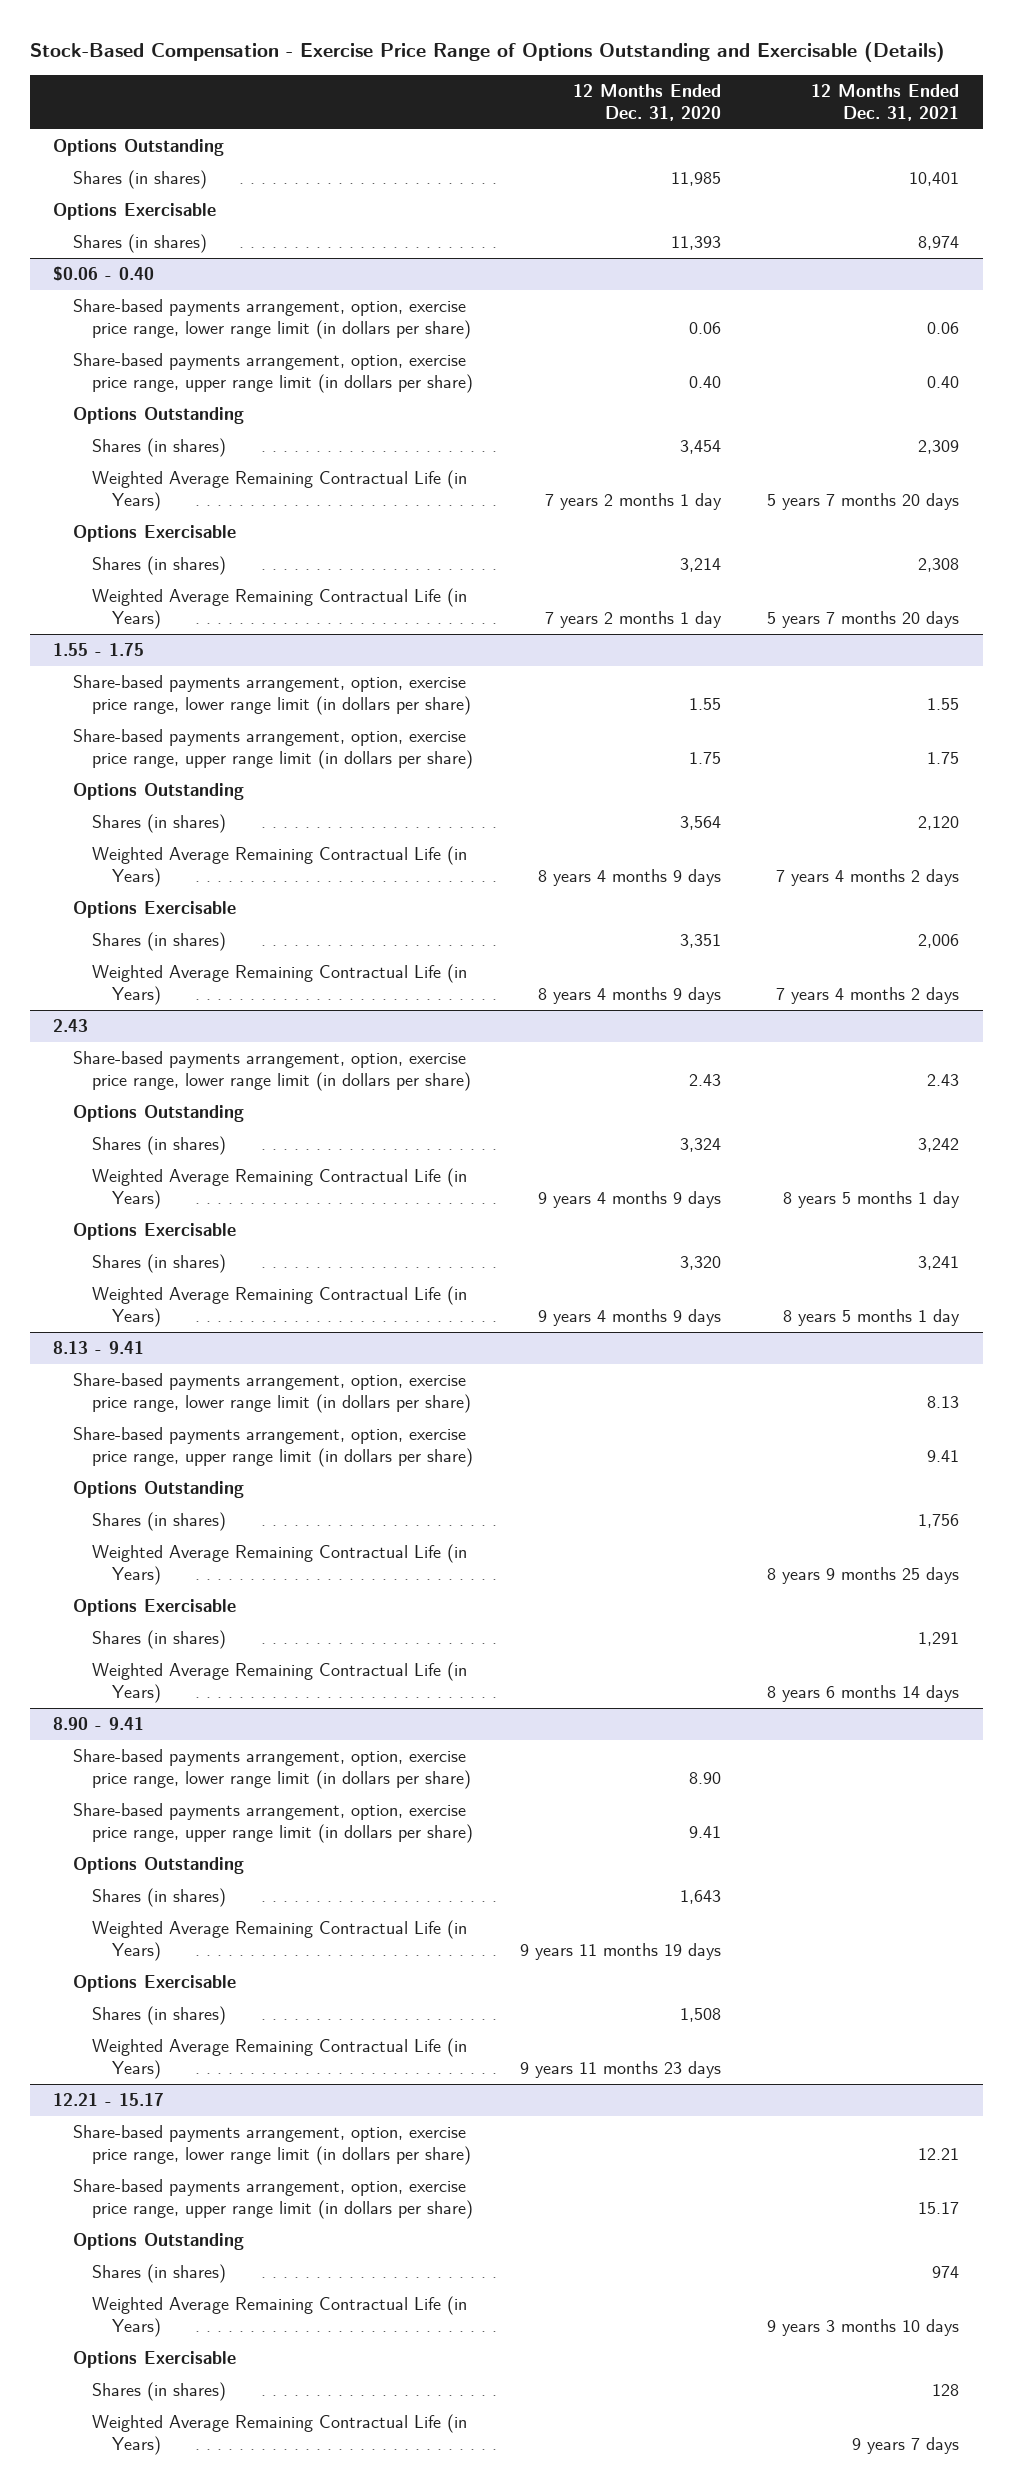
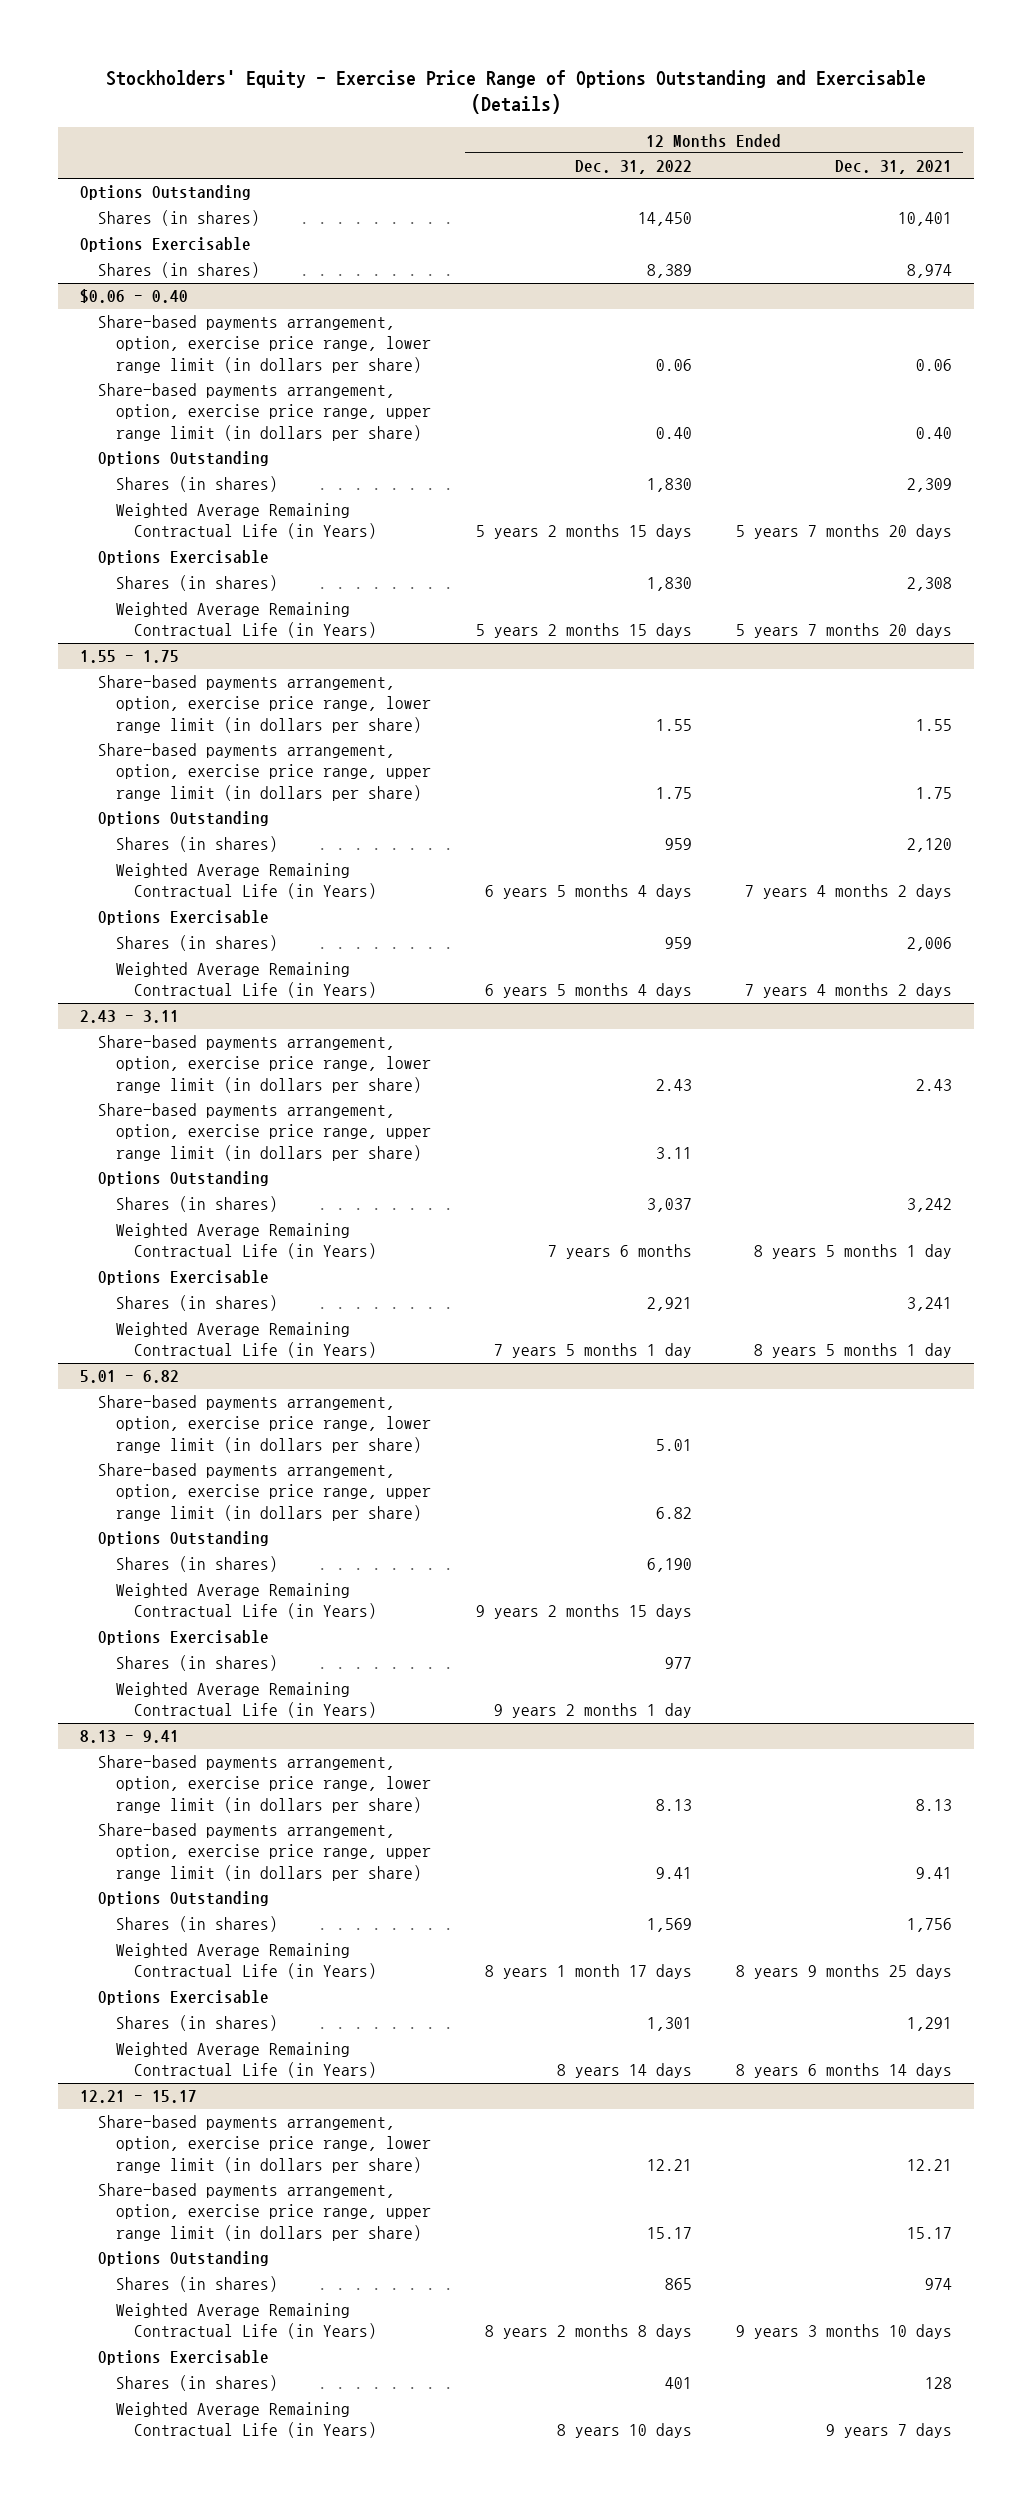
[29,42,945,63] Stock-Based Compensation - Exercise Price Range of Options Outstanding and Exercisable (Details) -> [105,69,926,115] Stockholders' Equity - Exercise Price Range of Options Outstanding and Exercisable (Details)
[572,83,721,122] 12 Months Ended Dec. 31, 2020 -> none
none -> [574,160,692,175] Dec. 31, 2022
[53,1019,89,1033] 2.43 -> [79,1010,179,1024] 2.43 - 3.11
none -> [97,1103,432,1161] Share-based payments arrangement, option, exercise price range, upper range limit (in dollars per share)
none -> [79,1370,179,1384] 5.01 - 6.82
none -> [97,1395,432,1453] Share-based payments arrangement, option, exercise price range, lower range limit (in dollars per share)
none -> [97,1463,432,1521] Share-based payments arrangement, option, exercise price range, upper range limit (in dollars per share)
none -> [97,1531,269,1547] Options Outstanding
none -> [116,1556,279,1573] Shares (in shares)
none -> [116,1583,378,1620] Weighted Average Remaining Contractual Life (in Years)
none -> [97,1630,269,1646] Options Exercisable
none -> [116,1655,279,1672] Shares (in shares)
none -> [116,1682,378,1719] Weighted Average Remaining Contractual Life (in Years)
[53,1717,145,1731] 8.90 - 9.41 -> none
[72,1749,472,1790] Share-based payments arrangement, option, exercise price range, lower range limit (in dollars per share) -> none
[72,1803,474,1844] Share-based payments arrangement, option, exercise price range, upper range limit (in dollars per share) -> none
[72,1857,244,1875] Options Outstanding -> none
[92,1888,227,1908] Shares (in shares) -> none
[92,1920,468,1962] Weighted Average Remaining Contractual Life (in Years) -> none
[72,1975,236,1993] Options Exercisable -> none
[92,2006,227,2026] Shares (in shares) -> none
[92,2038,468,2080] Weighted Average Remaining Contractual Life (in Years) -> none

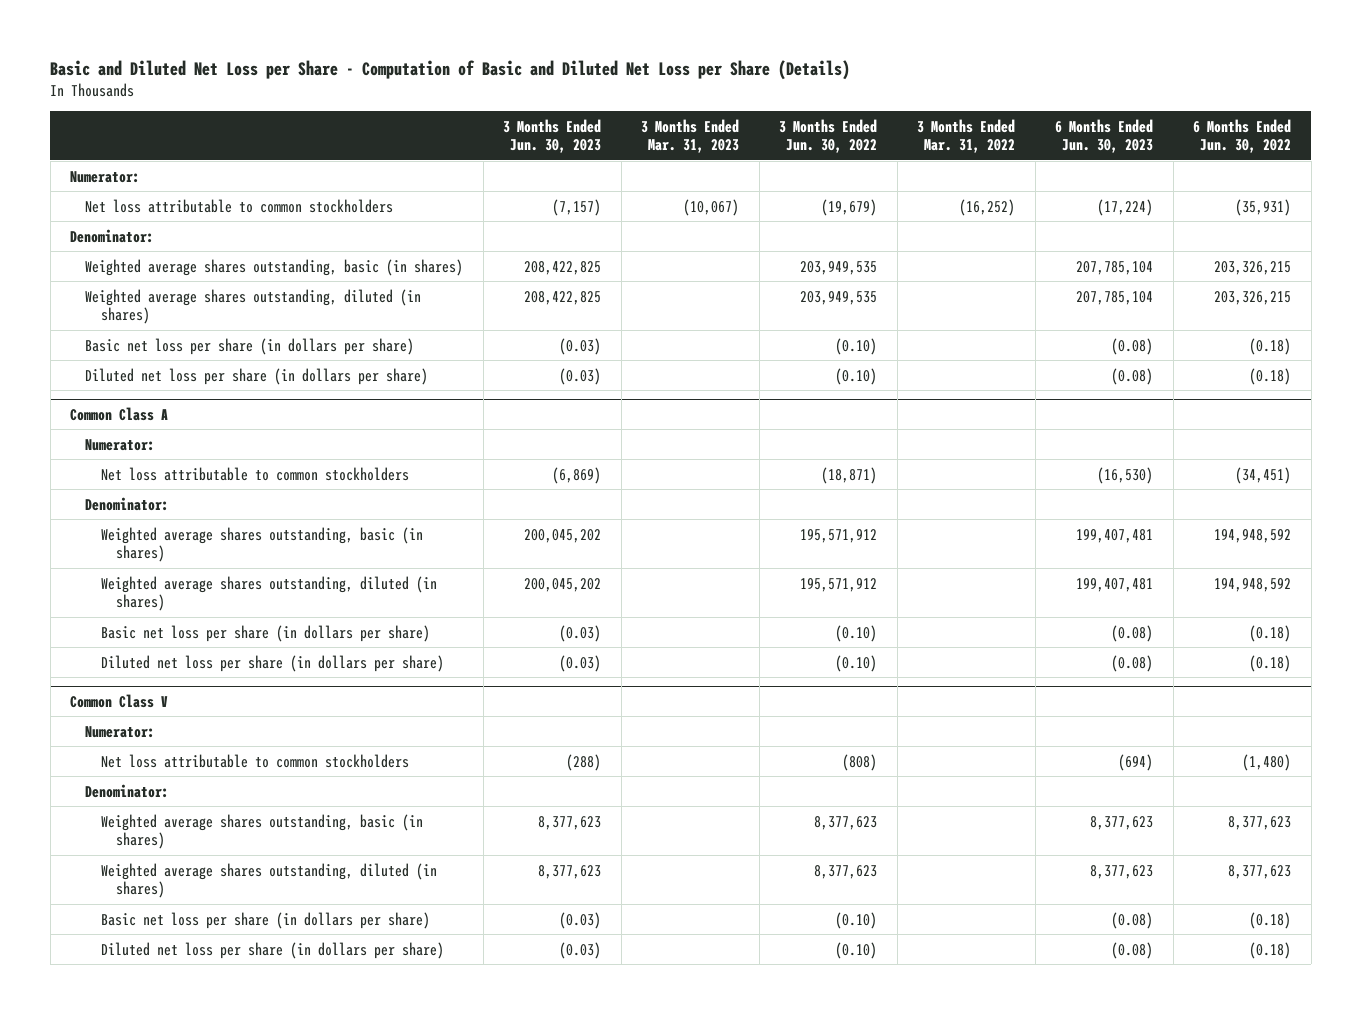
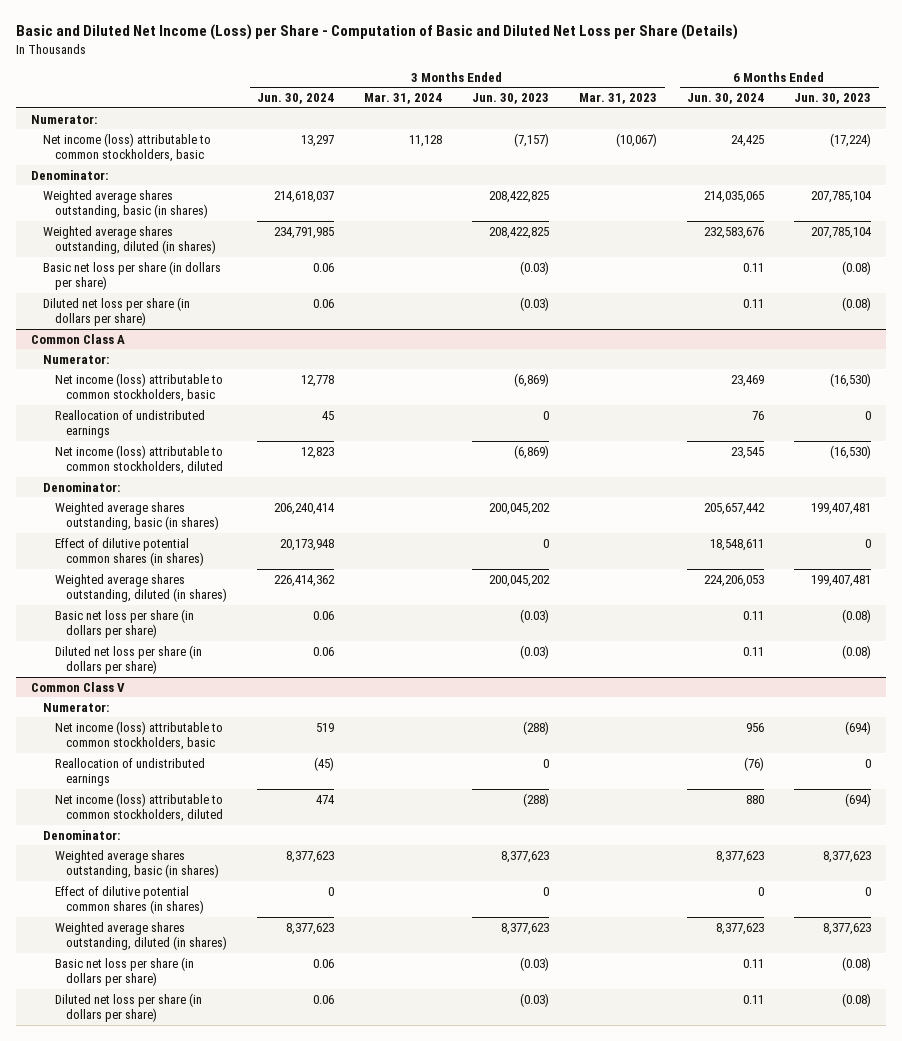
[50,59,851,80] Basic and Diluted Net Loss per Share - Computation of Basic and Diluted Net Loss per Share (Details) -> [16,24,739,41] Basic and Diluted Net Income (Loss) per Share - Computation of Basic and Diluted Net Loss per Share (Details)
[779,118,878,154] 3 Months Ended Jun. 30, 2022 -> none
[917,118,1016,154] 3 Months Ended Mar. 31, 2022 -> none
[1193,118,1292,154] 6 Months Ended Jun. 30, 2022 -> none
none -> [257,92,335,104] Jun. 30, 2024
none -> [364,92,443,104] Mar. 31, 2024
none -> [687,92,765,104] Jun. 30, 2024
[85,198,394,213] Net loss attributable to common stockholders -> [42,132,211,162] Net income (loss) attributable to common stockholders, basic
[100,466,409,481] Net loss attributable to common stockholders -> [54,372,223,402] Net income (loss) attributable to common stockholders, basic
none -> [54,409,205,438] Reallocation of undistributed earnings
none -> [54,444,224,474] Net income (loss) attributable to common stockholders, diluted
none -> [54,537,205,566] Effect of dilutive potential common shares (in shares)
[100,753,409,768] Net loss attributable to common stockholders -> [54,720,223,750] Net income (loss) attributable to common stockholders, basic
none -> [54,757,205,786] Reallocation of undistributed earnings
none -> [54,792,224,822] Net income (loss) attributable to common stockholders, diluted
none -> [54,885,205,914] Effect of dilutive potential common shares (in shares)

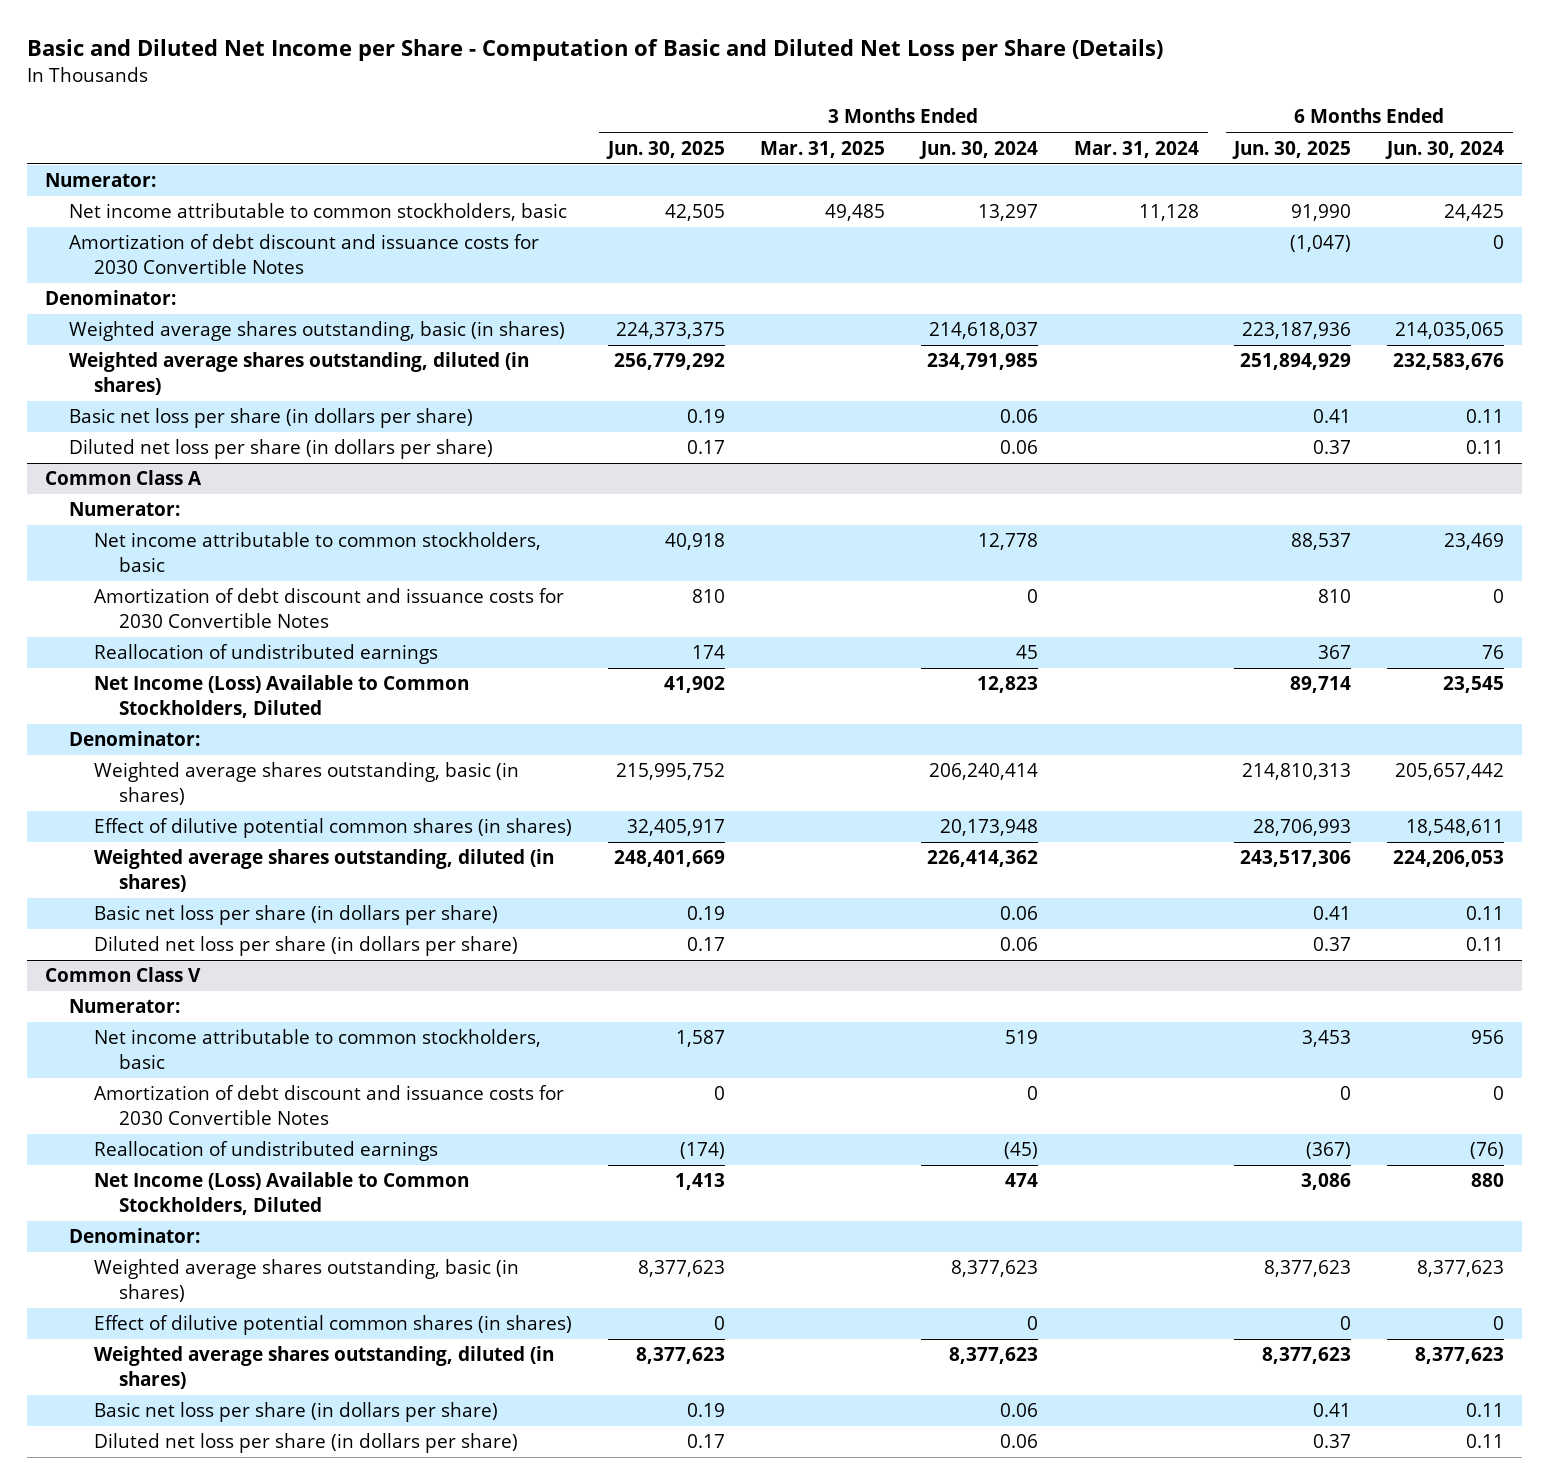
[16,24,739,41] Basic and Diluted Net Income (Loss) per Share - Computation of Basic and Diluted Net Loss per Share (Details) -> [27,39,1164,62] Basic and Diluted Net Income per Share - Computation of Basic and Diluted Net Loss per Share (Details)
[472,92,550,104] Jun. 30, 2023 -> none
[579,92,658,104] Mar. 31, 2023 -> none
[794,92,872,104] Jun. 30, 2023 -> none
none -> [605,140,725,159] Jun. 30, 2025
none -> [760,140,886,158] Mar. 31, 2025
none -> [1232,140,1352,159] Jun. 30, 2025
[42,132,211,162] Net income (loss) attributable to common stockholders, basic -> [69,203,568,222] Net income attributable to common stockholders, basic
none -> [69,234,540,274] Amortization of debt discount and issuance costs for 2030 Convertible Notes
[54,372,223,402] Net income (loss) attributable to common stockholders, basic -> [94,532,542,572] Net income attributable to common stockholders, basic
none -> [94,588,565,628] Amortization of debt discount and issuance costs for 2030 Convertible Notes
[54,444,224,474] Net income (loss) attributable to common stockholders, diluted -> [94,675,470,718] Net Income (Loss) Available to Common Stockholders, Diluted
[54,720,223,750] Net income (loss) attributable to common stockholders, basic -> [94,1029,542,1069] Net income attributable to common stockholders, basic
none -> [94,1085,565,1125] Amortization of debt discount and issuance costs for 2030 Convertible Notes
[54,792,224,822] Net income (loss) attributable to common stockholders, diluted -> [94,1172,470,1215] Net Income (Loss) Available to Common Stockholders, Diluted

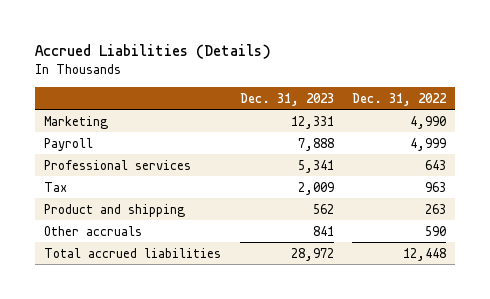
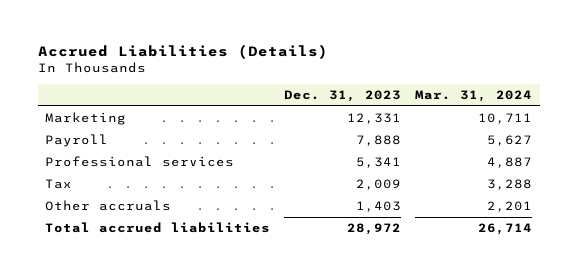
[351,92,447,106] Dec. 31, 2022 -> none
none -> [415,89,533,102] Mar. 31, 2024
[44,203,186,217] Product and shipping -> none
[312,225,334,236] 841 -> [356,201,402,213] 1,403

